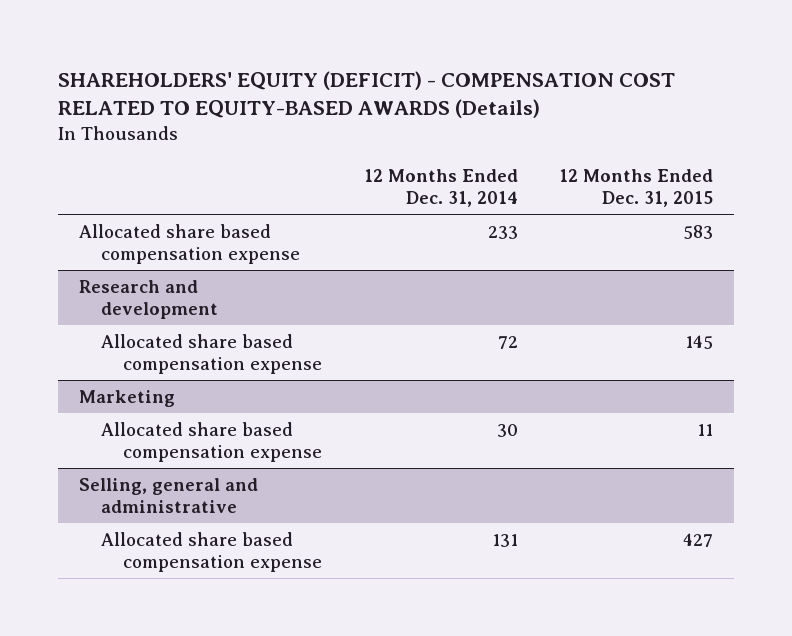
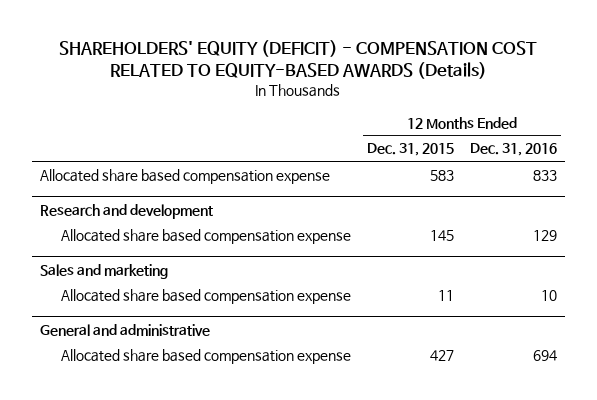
[363,168,518,208] 12 Months Ended Dec. 31, 2014 -> none
none -> [469,143,557,157] Dec. 31, 2016
[78,389,175,407] Marketing -> [40,263,169,279] Sales and marketing
[78,477,258,514] Selling, general and administrative -> [40,323,211,336] General and administrative

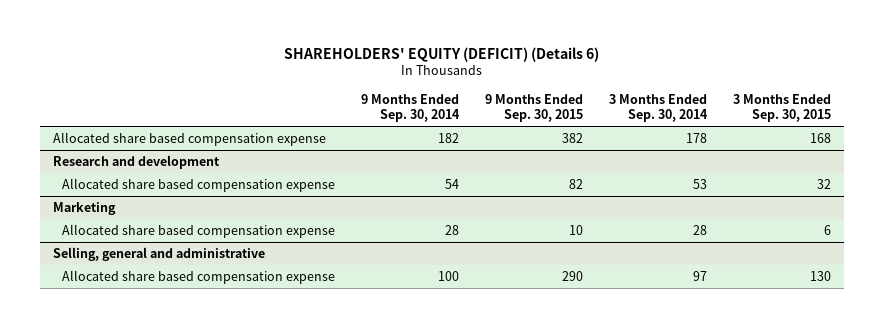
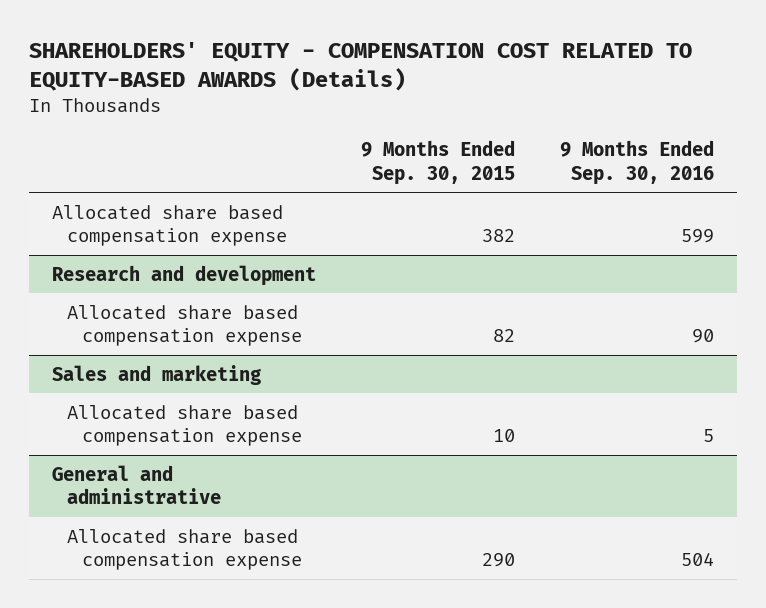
[284,46,600,62] SHAREHOLDERS' EQUITY (DEFICIT) (Details 6) -> [28,41,692,91] SHAREHOLDERS' EQUITY - COMPENSATION COST RELATED TO EQUITY-BASED AWARDS (Details)
[360,94,460,123] 9 Months Ended Sep. 30, 2014 -> none
[609,94,709,123] 3 Months Ended Sep. 30, 2014 -> none
[733,94,832,123] 3 Months Ended Sep. 30, 2015 -> none
none -> [560,139,715,185] 9 Months Ended Sep. 30, 2016
[52,202,116,216] Marketing -> [51,364,261,385] Sales and marketing
[52,247,265,262] Selling, general and administrative -> [51,464,221,505] General and administrative

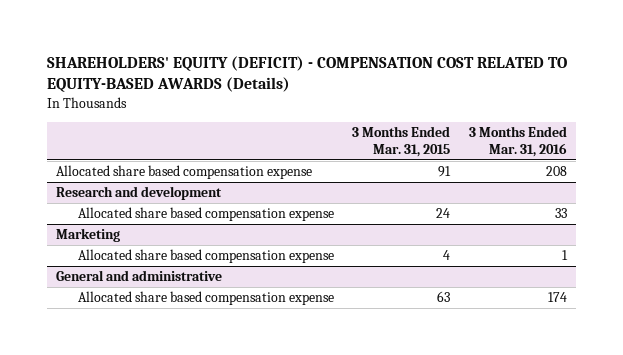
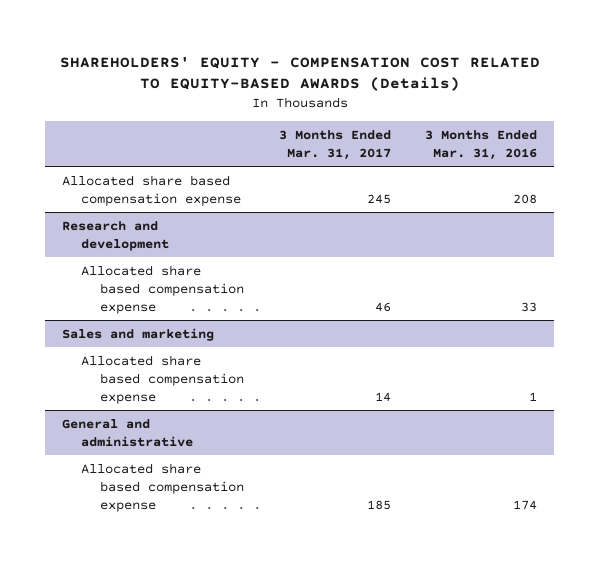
[46,55,567,93] SHAREHOLDERS' EQUITY (DEFICIT) - COMPENSATION COST RELATED TO EQUITY-BASED AWARDS (Details) -> [59,56,540,92] SHAREHOLDERS' EQUITY - COMPENSATION COST RELATED TO EQUITY-BASED AWARDS (Details)
[352,125,451,158] 3 Months Ended Mar. 31, 2015 -> none
none -> [278,129,391,160] 3 Months Ended Mar. 31, 2017
[55,228,120,243] Marketing -> [62,327,215,341] Sales and marketing

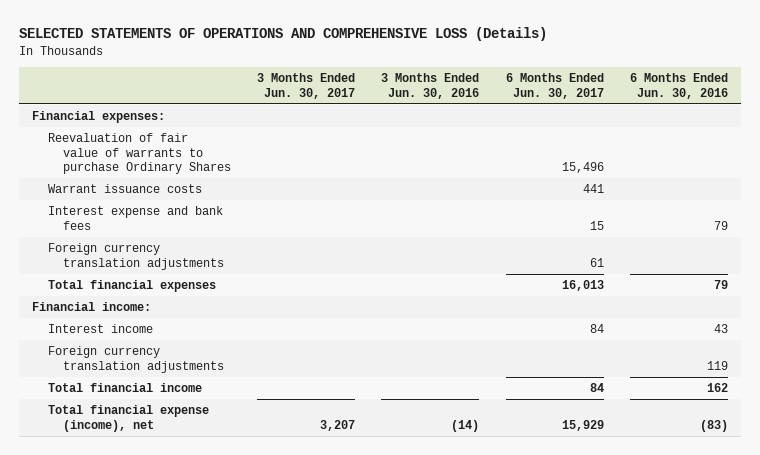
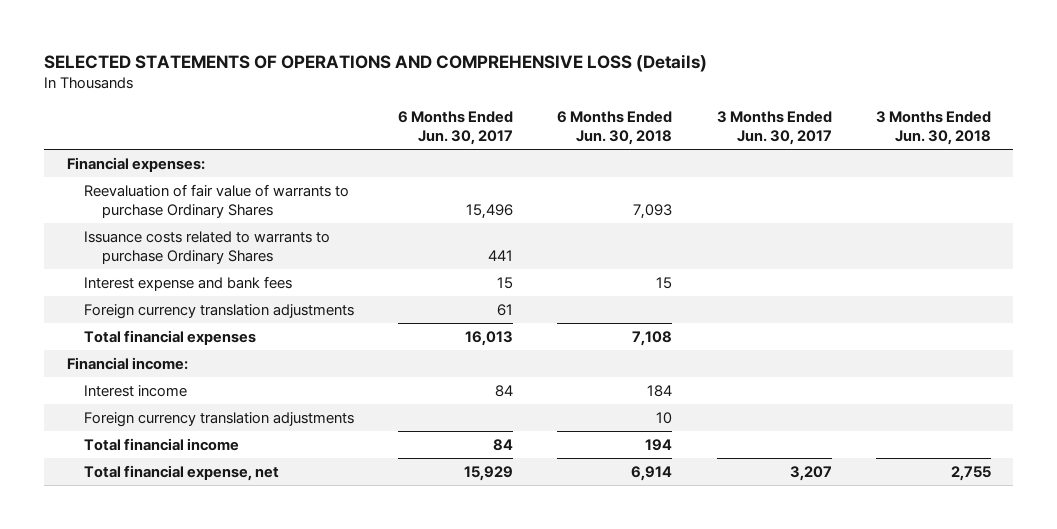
[381,73,480,99] 3 Months Ended Jun. 30, 2016 -> none
[629,73,728,99] 6 Months Ended Jun. 30, 2016 -> none
none -> [557,111,673,145] 6 Months Ended Jun. 30, 2018
none -> [875,111,991,145] 3 Months Ended Jun. 30, 2018
[47,184,202,194] Warrant issuance costs -> [84,231,331,264] Issuance costs related to warrants to purchase Ordinary Shares
[47,405,209,432] Total financial expense (income), net -> [84,465,280,482] Total financial expense, net

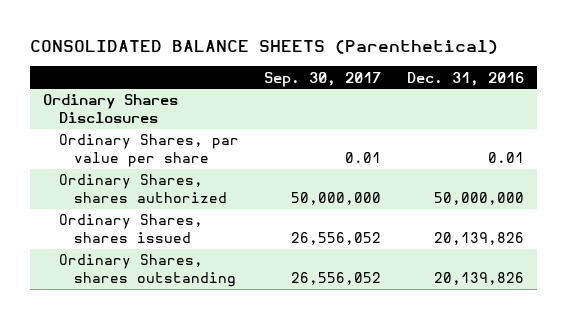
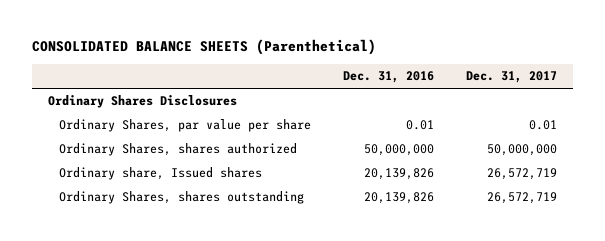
[264,71,382,87] Sep. 30, 2017 -> none
none -> [466,71,558,84] Dec. 31, 2017
[58,214,203,244] Ordinary Shares, shares issued -> [58,167,262,181] Ordinary share, Issued shares

